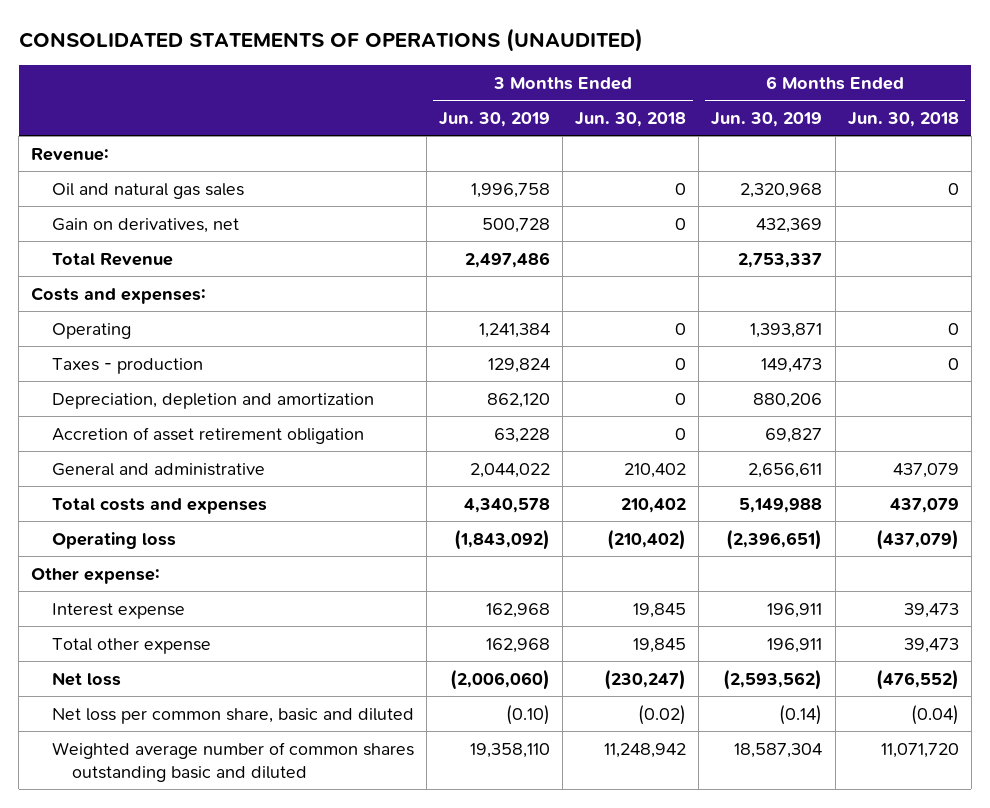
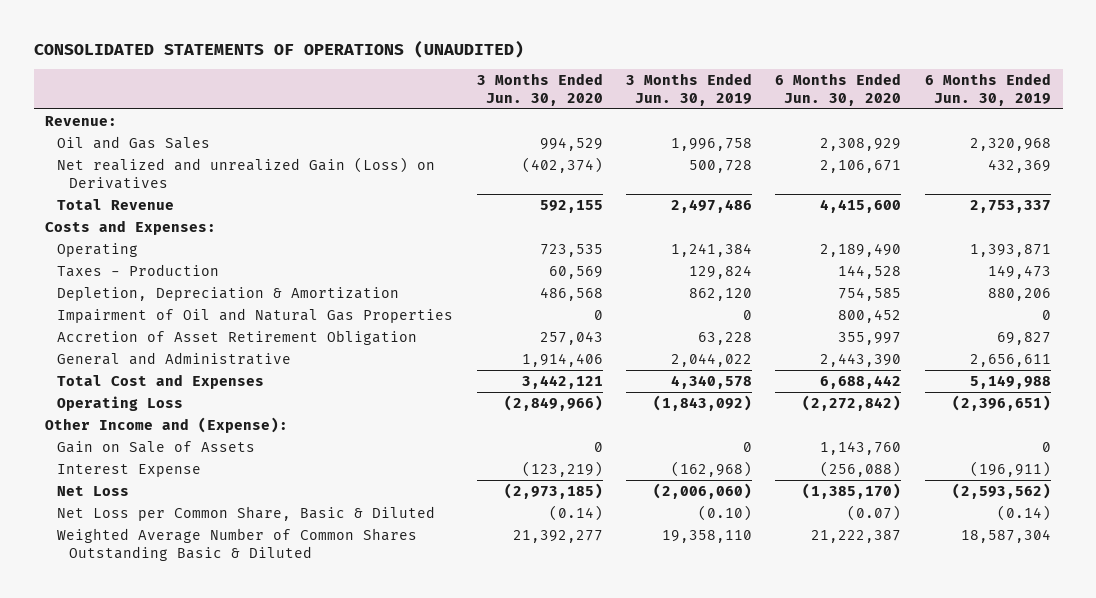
[575,111,687,127] Jun. 30, 2018 -> none
[847,111,959,127] Jun. 30, 2018 -> none
none -> [476,72,603,106] 3 Months Ended Jun. 30, 2020
none -> [775,72,902,106] 6 Months Ended Jun. 30, 2020
[51,182,244,199] Oil and natural gas sales -> [57,135,211,149] Oil and Gas Sales
[51,217,239,233] Gain on derivatives, net -> [57,156,436,189] Net realized and unrealized Gain (Loss) on Derivatives
[31,286,207,304] Costs and expenses: -> [45,219,217,235] Costs and Expenses:
[51,637,211,654] Total other expense -> none
[51,357,203,374] Taxes - production -> [57,263,220,277] Taxes - Production
[51,392,374,409] Depreciation, depletion and amortization -> [57,286,400,301] Depletion, Depreciation & Amortization
none -> [57,307,454,323] Impairment of Oil and Natural Gas Properties
[51,426,364,444] Accretion of asset retirement obligation -> [57,329,418,345] Accretion of Asset Retirement Obligation
[51,462,265,476] General and administrative -> [57,351,292,365] General and Administrative
[51,497,267,514] Total costs and expenses -> [57,373,265,389] Total Cost and Expenses
[51,531,176,549] Operating loss -> [57,395,184,411] Operating Loss
[31,567,161,584] Other expense: -> [45,416,289,433] Other Income and (Expense):
none -> [57,440,256,453] Gain on Sale of Assets
[51,602,185,619] Interest expense -> [57,463,202,477] Interest Expense
[486,602,551,618] 162,968 -> [671,460,753,477] (162,968)
[767,602,823,618] 196,911 -> [969,460,1051,477] (196,911)
[51,671,121,686] Net loss -> [57,485,130,496] Net Loss
[51,707,414,724] Net loss per common share, basic and diluted -> [57,505,436,521] Net Loss per Common Share, Basic & Diluted
[51,741,414,782] Weighted average number of common shares outstanding basic and diluted -> [57,527,418,561] Weighted Average Number of Common Shares Outstanding Basic & Diluted

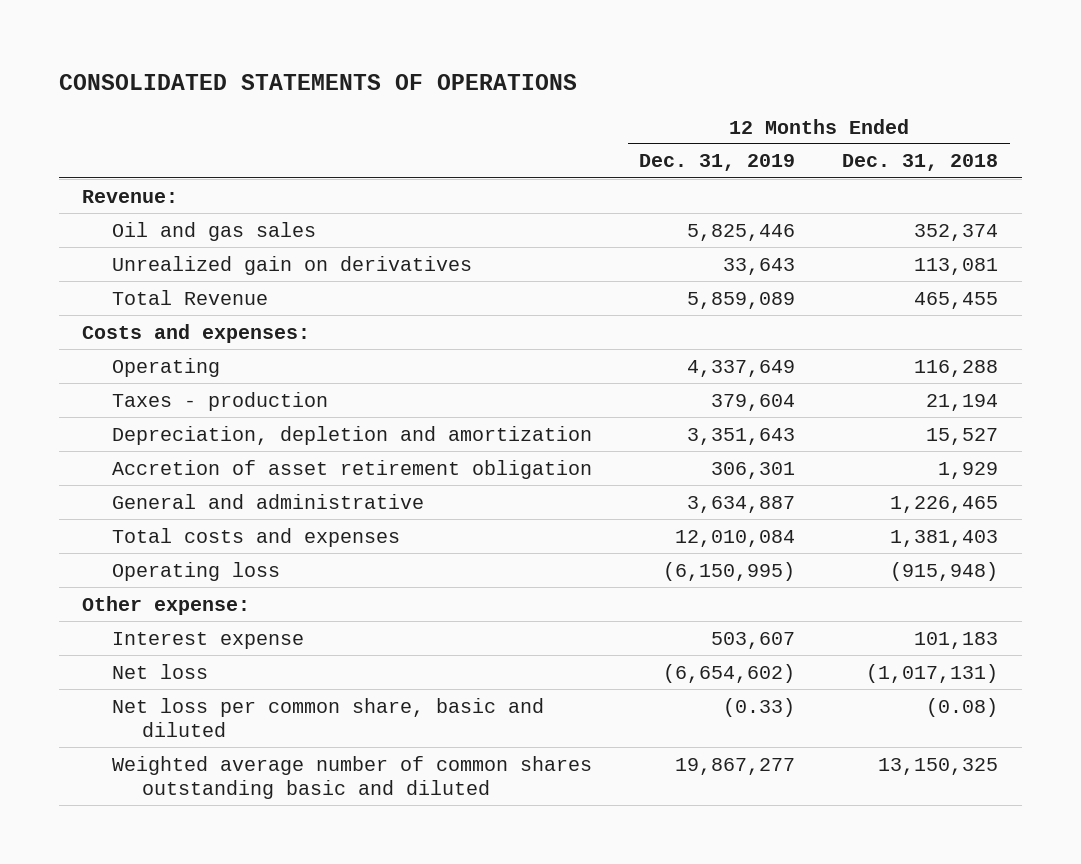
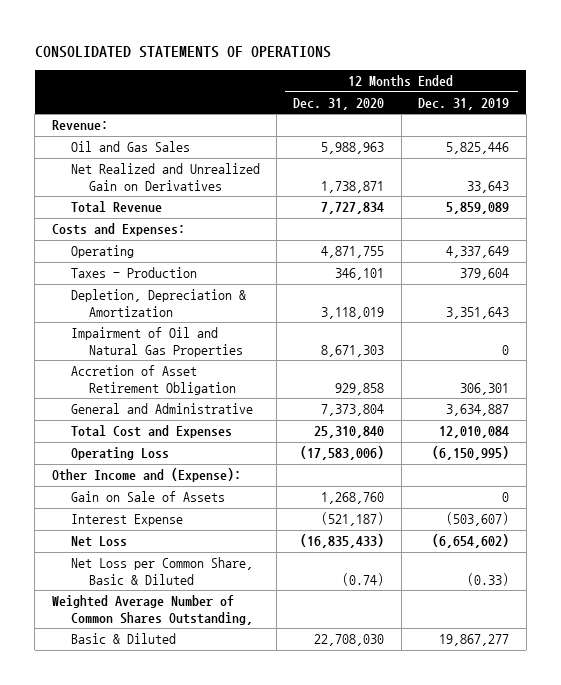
[842,154,999,172] Dec. 31, 2018 -> none
none -> [293,97,385,110] Dec. 31, 2020
[112,221,317,241] Oil and gas sales -> [70,141,190,153] Oil and Gas Sales
[112,255,473,275] Unrealized gain on derivatives -> [70,163,260,191] Net Realized and Unrealized Gain on Derivatives
[82,323,311,343] Costs and expenses: -> [51,223,185,237] Costs and Expenses:
[112,391,329,411] Taxes - production -> [70,267,197,279] Taxes - Production
[112,425,593,445] Depreciation, depletion and amortization -> [70,289,246,317] Depletion, Depreciation & Amortization
none -> [70,327,244,357] Impairment of Oil and Natural Gas Properties
[112,459,593,479] Accretion of asset retirement obligation -> [70,365,237,395] Accretion of Asset Retirement Obligation
[112,493,425,509] General and administrative -> [70,403,253,415] General and Administrative
[112,527,401,547] Total costs and expenses -> [70,425,232,439] Total Cost and Expenses
[112,561,281,581] Operating loss -> [70,447,169,461] Operating Loss
[82,595,251,615] Other expense: -> [51,468,241,483] Other Income and (Expense):
none -> [70,491,225,503] Gain on Sale of Assets
[112,631,305,649] Interest expense -> [70,514,183,527] Interest Expense
[711,631,796,649] 503,607 -> [446,512,510,527] (503,607)
[112,663,209,679] Net loss -> [70,536,127,548] Net Loss
[112,697,545,737] Net loss per common share, basic and diluted -> [70,557,253,585] Net Loss per Common Share, Basic & Diluted
none -> [51,595,253,625] Weighted Average Number of Common Shares Outstanding,
[112,755,593,799] Weighted average number of common shares outstanding basic and diluted -> [70,633,176,645] Basic & Diluted

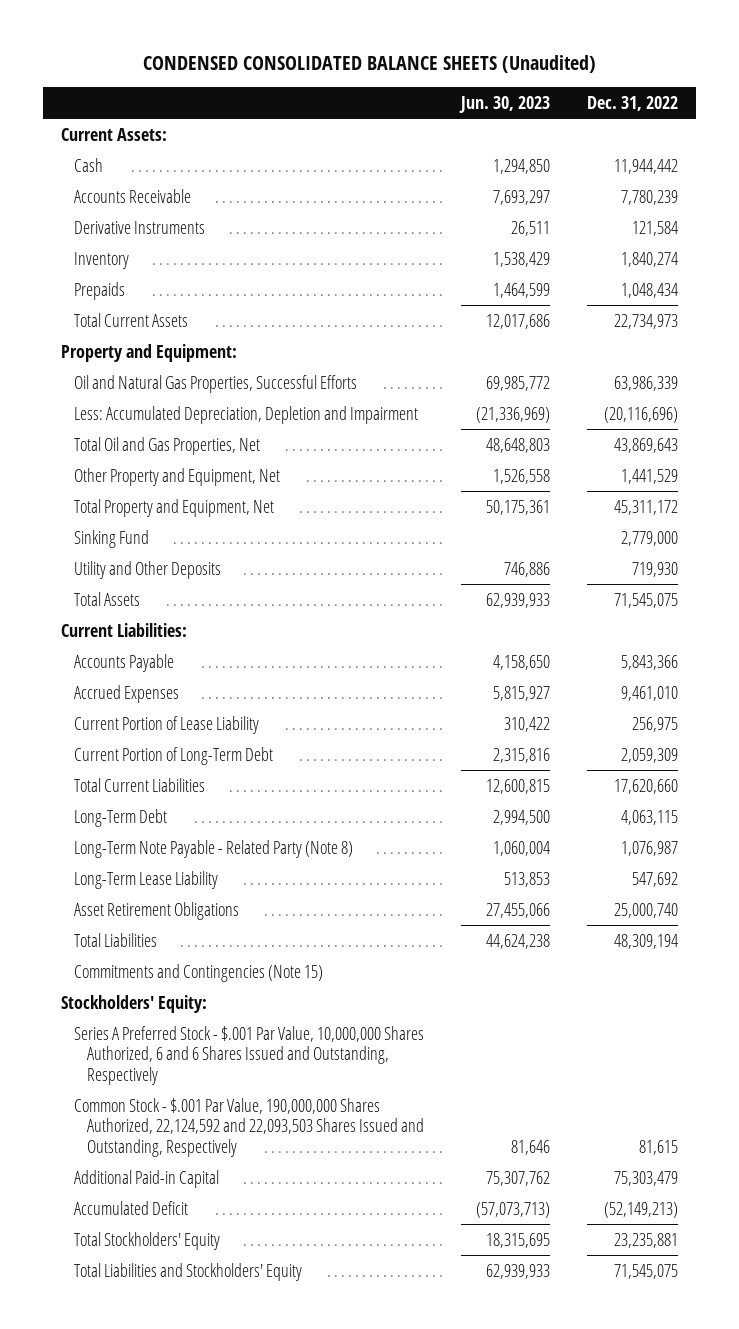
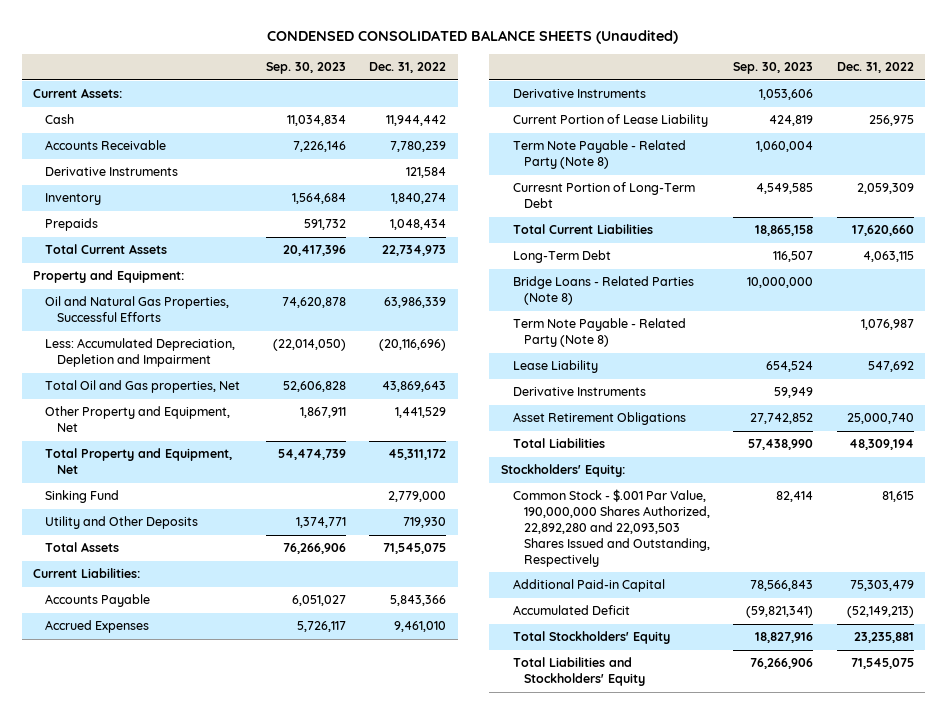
[458,96,550,114] Jun. 30, 2023 -> none
none -> [265,62,346,75] Sep. 30, 2023
[74,436,261,455] Total Oil and Gas Properties, Net -> [45,380,241,394] Total Oil and Gas properties, Net
none -> [512,89,646,99] Derivative Instruments
none -> [512,140,686,170] Term Note Payable - Related Party (Note 8)
[74,746,274,765] Current Portion of Long-Term Debt -> [512,182,695,209] Curresnt Portion of Long-Term Debt
none -> [512,276,694,306] Bridge Loans - Related Parties (Note 8)
[74,839,354,858] Long-Term Note Payable - Related Party (Note 8) -> [512,318,686,348] Term Note Payable - Related Party (Note 8)
[74,870,219,889] Long-Term Lease Liability -> [512,360,598,374] Lease Liability
none -> [512,387,646,397] Derivative Instruments
[74,963,324,982] Commitments and Contingencies (Note 15) -> none
[74,1025,425,1085] Series A Preferred Stock - $.001 Par Value, 10,000,000 Shares Authorized, 6 and 6 Shares Issued and Outstanding, Respectively -> none
[74,1097,425,1157] Common Stock - $.001 Par Value, 190,000,000 Shares Authorized, 22,124,592 and 22,093,503 Shares Issued and Outstanding, Respectively -> [512,489,711,568] Common Stock - $.001 Par Value, 190,000,000 Shares Authorized, 22,892,280 and 22,093,503 Shares Issued and Outstanding, Respectively

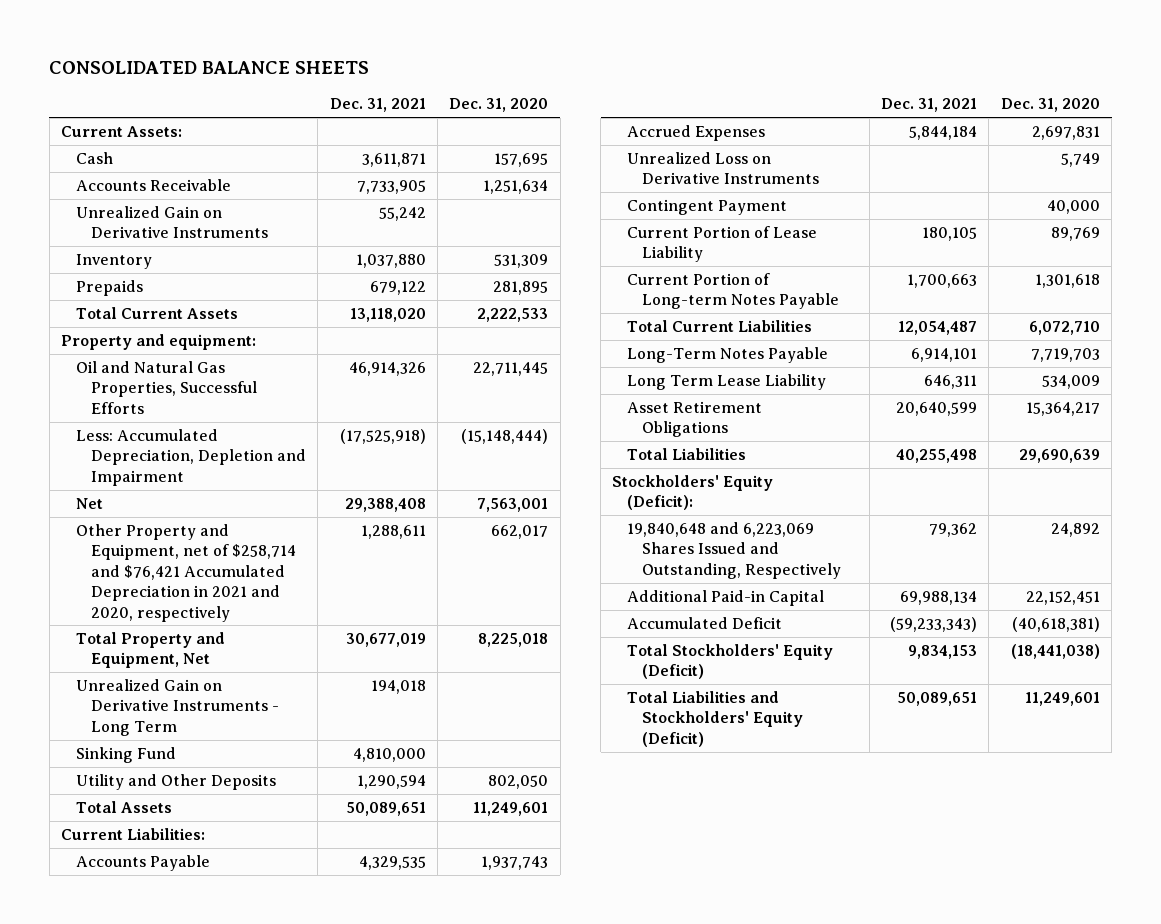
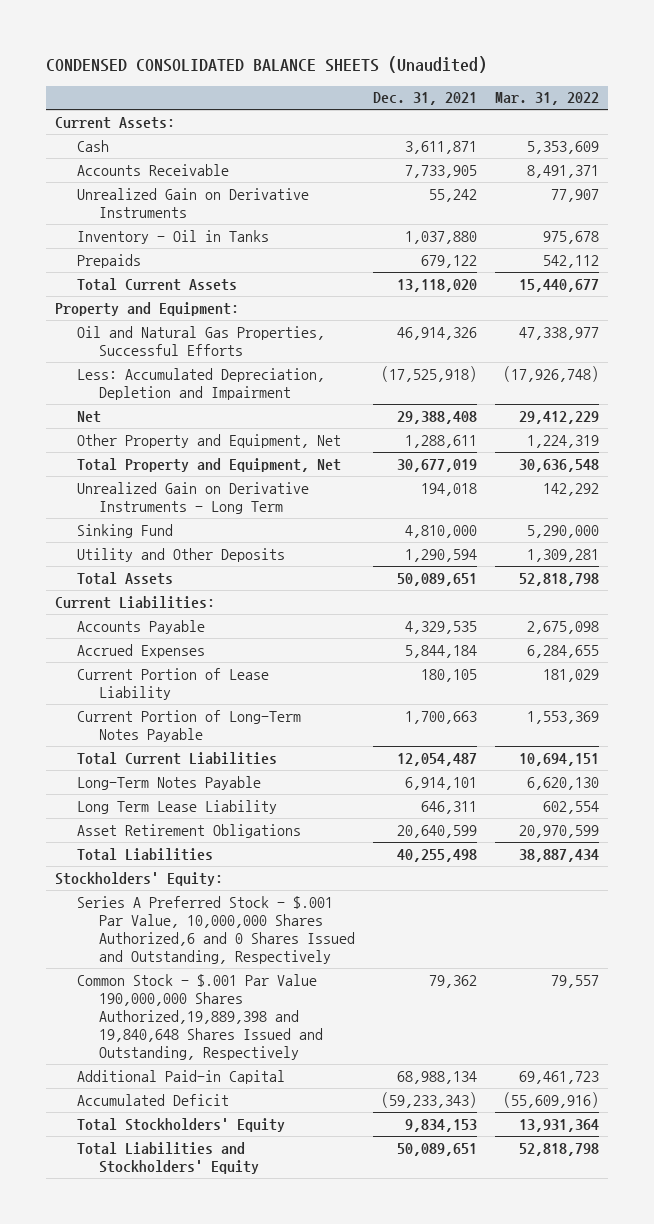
[49,61,370,75] CONSOLIDATED BALANCE SHEETS -> [45,56,487,74] CONDENSED CONSOLIDATED BALANCE SHEETS (Unaudited)
[449,98,549,113] Dec. 31, 2020 -> none
none -> [495,92,600,106] Mar. 31, 2022
[75,253,152,269] Inventory -> [77,229,270,244] Inventory - Oil in Tanks
[60,333,256,350] Property and equipment: -> [54,301,239,316] Property and Equipment:
[75,523,296,622] Other Property and Equipment, net of $258,714 and $76,421 Accumulated Depreciation in 2021 and 2020, respectively -> [77,433,342,448] Other Property and Equipment, Net
[627,151,820,185] Unrealized Loss on Derivative Instruments -> none
[627,198,788,215] Contingent Payment -> none
[627,272,840,310] Current Portion of Long-term Notes Payable -> [77,709,302,742] Current Portion of Long-Term Notes Payable
[612,474,774,511] Stockholders' Equity (Deficit): -> [54,871,223,886] Stockholders' Equity:
none -> [77,895,356,964] Series A Preferred Stock - $.001 Par Value, 10,000,000 Shares Authorized,6 and 0 Shares Issued and Outstanding, Respectively
[627,521,842,579] 19,840,648 and 6,223,069 Shares Issued and Outstanding, Respectively -> [77,973,324,1061] Common Stock - $.001 Par Value 190,000,000 Shares Authorized,19,889,398 and 19,840,648 Shares Issued and Outstanding, Respectively
[900,590,978,605] 69,988,134 -> [397,1070,478,1084] 68,988,134
[627,643,834,680] Total Stockholders' Equity (Deficit) -> [77,1117,286,1132] Total Stockholders' Equity
[627,690,804,747] Total Liabilities and Stockholders' Equity (Deficit) -> [77,1141,260,1174] Total Liabilities and Stockholders' Equity

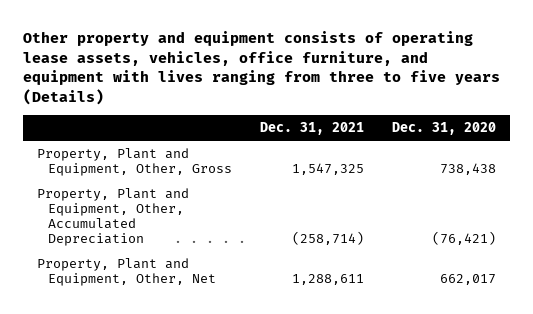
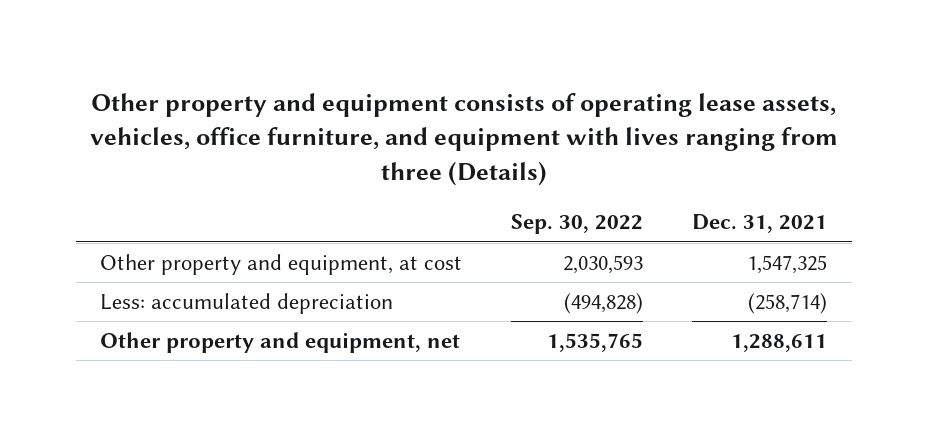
[23,30,501,106] Other property and equipment consists of operating lease assets, vehicles, office furniture, and equipment with lives ranging from three to five years (Details) -> [89,92,838,186] Other property and equipment consists of operating lease assets, vehicles, office furniture, and equipment with lives ranging from three (Details)
[391,122,496,136] Dec. 31, 2020 -> none
none -> [511,214,644,235] Sep. 30, 2022
[36,147,233,177] Property, Plant and Equipment, Other, Gross -> [100,253,463,275] Other property and equipment, at cost
[36,187,189,247] Property, Plant and Equipment, Other, Accumulated Depreciation -> [100,292,394,314] Less: accumulated depreciation
[36,257,217,287] Property, Plant and Equipment, Other, Net -> [100,331,461,353] Other property and equipment, net

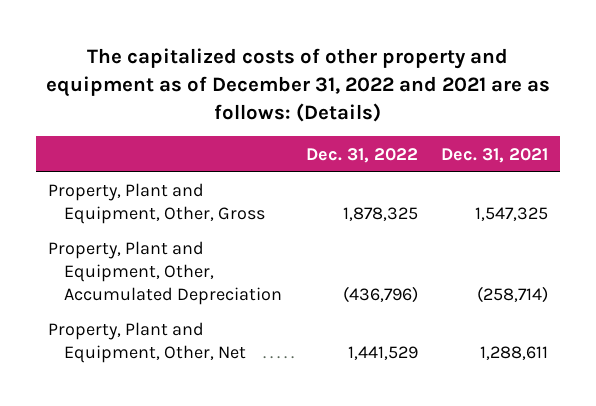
[89,92,838,186] Other property and equipment consists of operating lease assets, vehicles, office furniture, and equipment with lives ranging from three (Details) -> [45,48,550,122] The capitalized costs of other property and equipment as of December 31, 2022 and 2021 are as follows: (Details)
[511,214,644,235] Sep. 30, 2022 -> none
none -> [305,147,418,163] Dec. 31, 2022
[100,253,463,275] Other property and equipment, at cost -> [47,183,266,225] Property, Plant and Equipment, Other, Gross
[100,292,394,314] Less: accumulated depreciation -> [47,241,283,306] Property, Plant and Equipment, Other, Accumulated Depreciation
[100,331,461,353] Other property and equipment, net -> [47,322,247,364] Property, Plant and Equipment, Other, Net

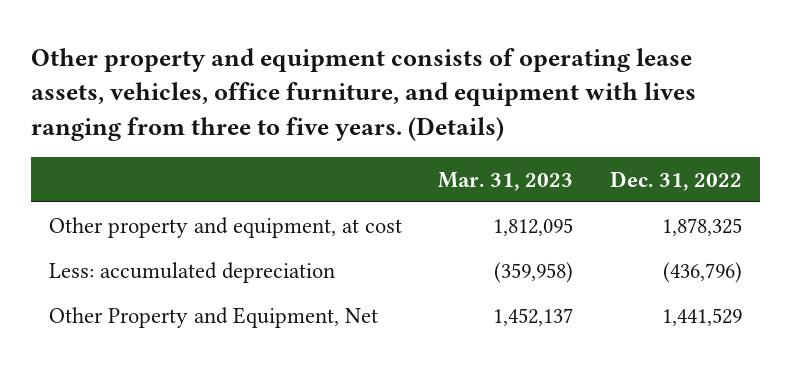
[45,48,550,122] The capitalized costs of other property and equipment as of December 31, 2022 and 2021 are as follows: (Details) -> [30,47,696,141] Other property and equipment consists of operating lease assets, vehicles, office furniture, and equipment with lives ranging from three to five years. (Details)
[441,147,549,163] Dec. 31, 2021 -> none
none -> [438,171,574,191] Mar. 31, 2023
[47,183,266,225] Property, Plant and Equipment, Other, Gross -> [49,216,403,238] Other property and equipment, at cost
[47,241,283,306] Property, Plant and Equipment, Other, Accumulated Depreciation -> [49,261,336,283] Less: accumulated depreciation
[47,322,247,364] Property, Plant and Equipment, Other, Net -> [49,306,379,328] Other Property and Equipment, Net

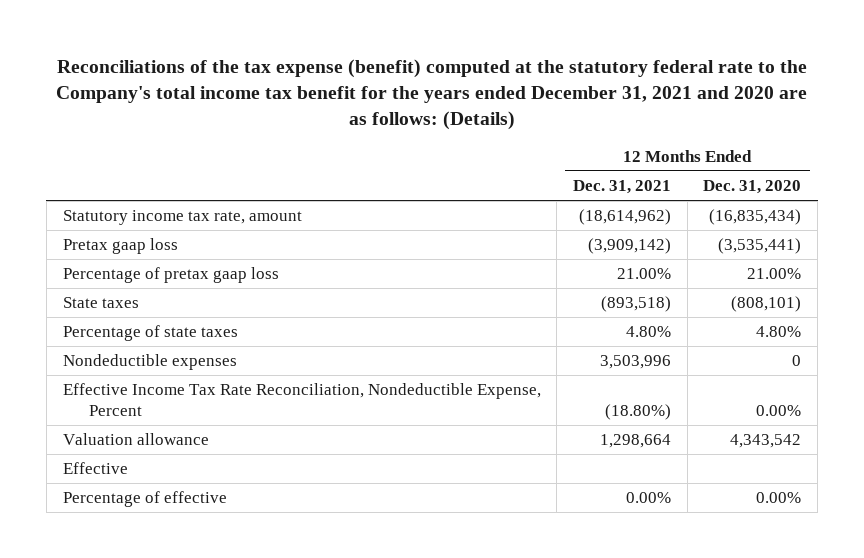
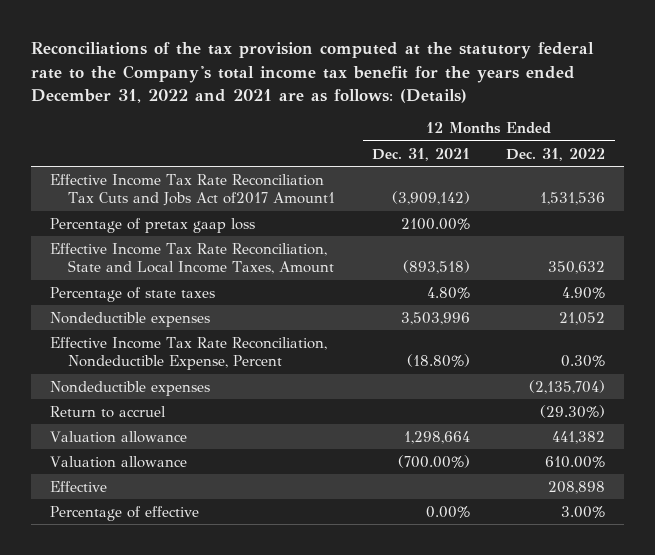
[55,58,807,130] Reconciliations of the tax expense (benefit) computed at the statutory federal rate to the Company's total income tax benefit for the years ended December 31, 2021 and 2020 are as follows: (Details) -> [31,42,595,103] Reconciliations of the tax provision computed at the statutory federal rate to the Company's total income tax benefit for the years ended December 31, 2022 and 2021 are as follows: (Details)
[703,179,802,194] Dec. 31, 2020 -> none
none -> [506,147,606,161] Dec. 31, 2022
[62,210,302,226] Statutory income tax rate, amount -> none
[62,238,178,255] Pretax gaap loss -> [49,173,336,207] Effective Income Tax Rate Reconciliation Tax Cuts and Jobs Act of2017 Amount1
[616,268,671,280] 21.00% -> [400,217,470,230] 2100.00%
[62,297,139,309] State taxes -> [49,242,335,275] Effective Income Tax Rate Reconciliation, State and Local Income Taxes, Amount
none -> [49,380,210,396] Nondeductible expenses
none -> [49,405,166,418] Return to accruel
none -> [49,455,187,468] Valuation allowance

